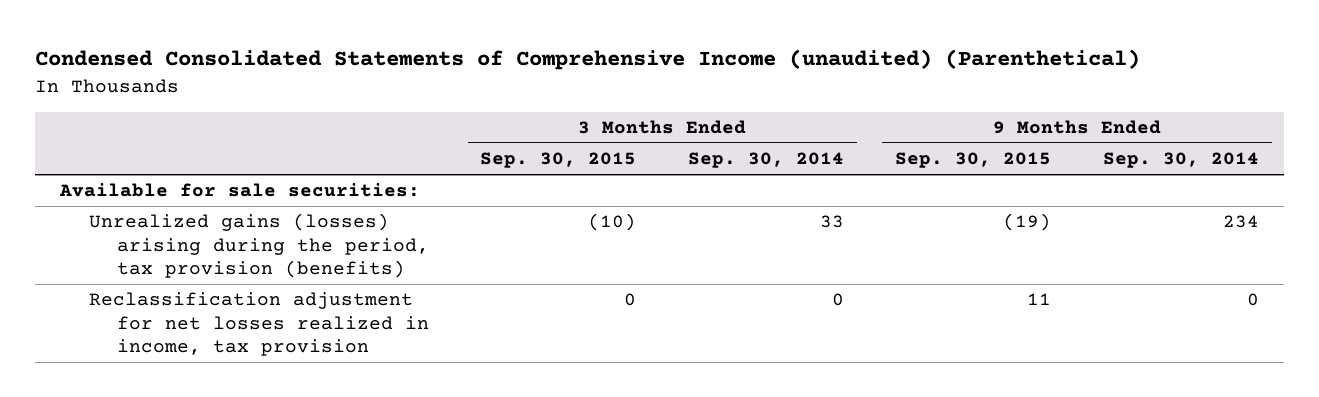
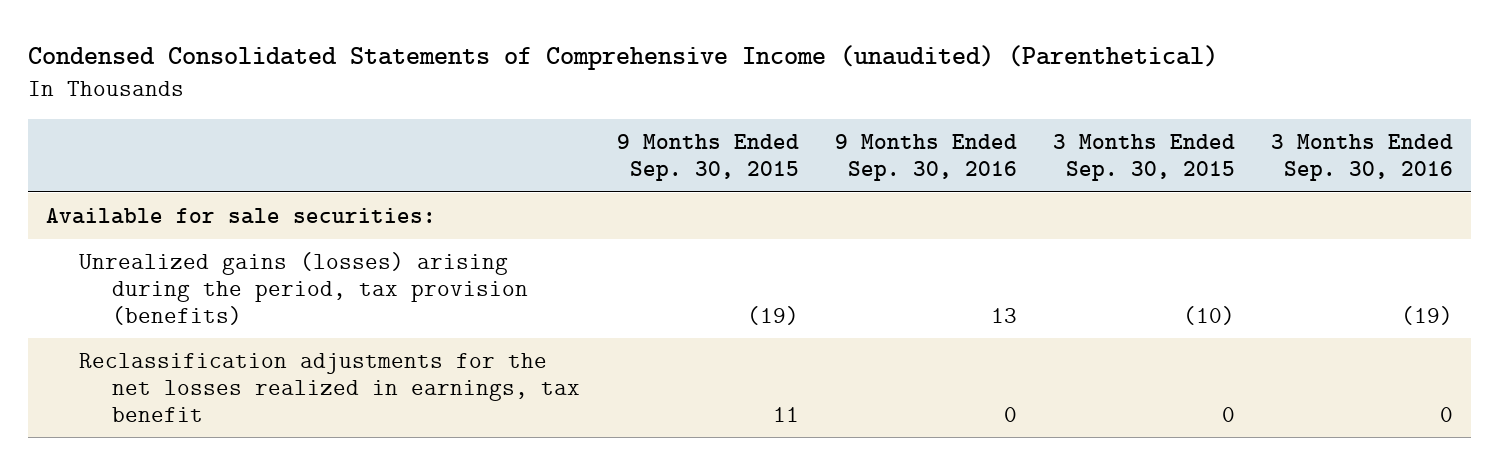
[687,152,844,169] Sep. 30, 2014 -> none
[1102,152,1259,169] Sep. 30, 2014 -> none
none -> [834,133,1017,181] 9 Months Ended Sep. 30, 2016
none -> [1270,133,1453,181] 3 Months Ended Sep. 30, 2016
[88,292,430,356] Reclassification adjustment for net losses realized in income, tax provision -> [79,352,581,422] Reclassification adjustments for the net losses realized in earnings, tax benefit

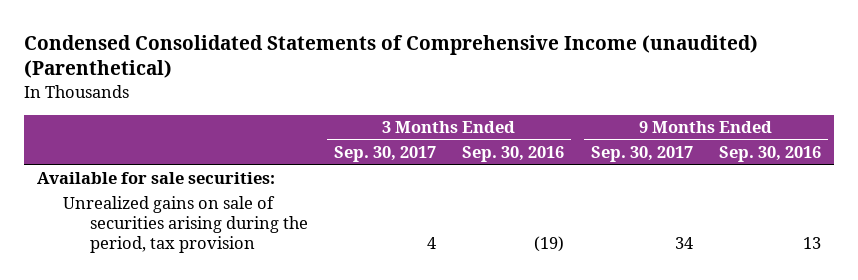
[616,133,799,181] 9 Months Ended Sep. 30, 2015 -> none
[1052,133,1235,181] 3 Months Ended Sep. 30, 2015 -> none
none -> [334,146,437,163] Sep. 30, 2017
none -> [590,146,693,163] Sep. 30, 2017
[79,352,581,422] Reclassification adjustments for the net losses realized in earnings, tax benefit -> none
[79,251,529,325] Unrealized gains (losses) arising during the period, tax provision (benefits) -> [63,196,308,254] Unrealized gains on sale of securities arising during the period, tax provision

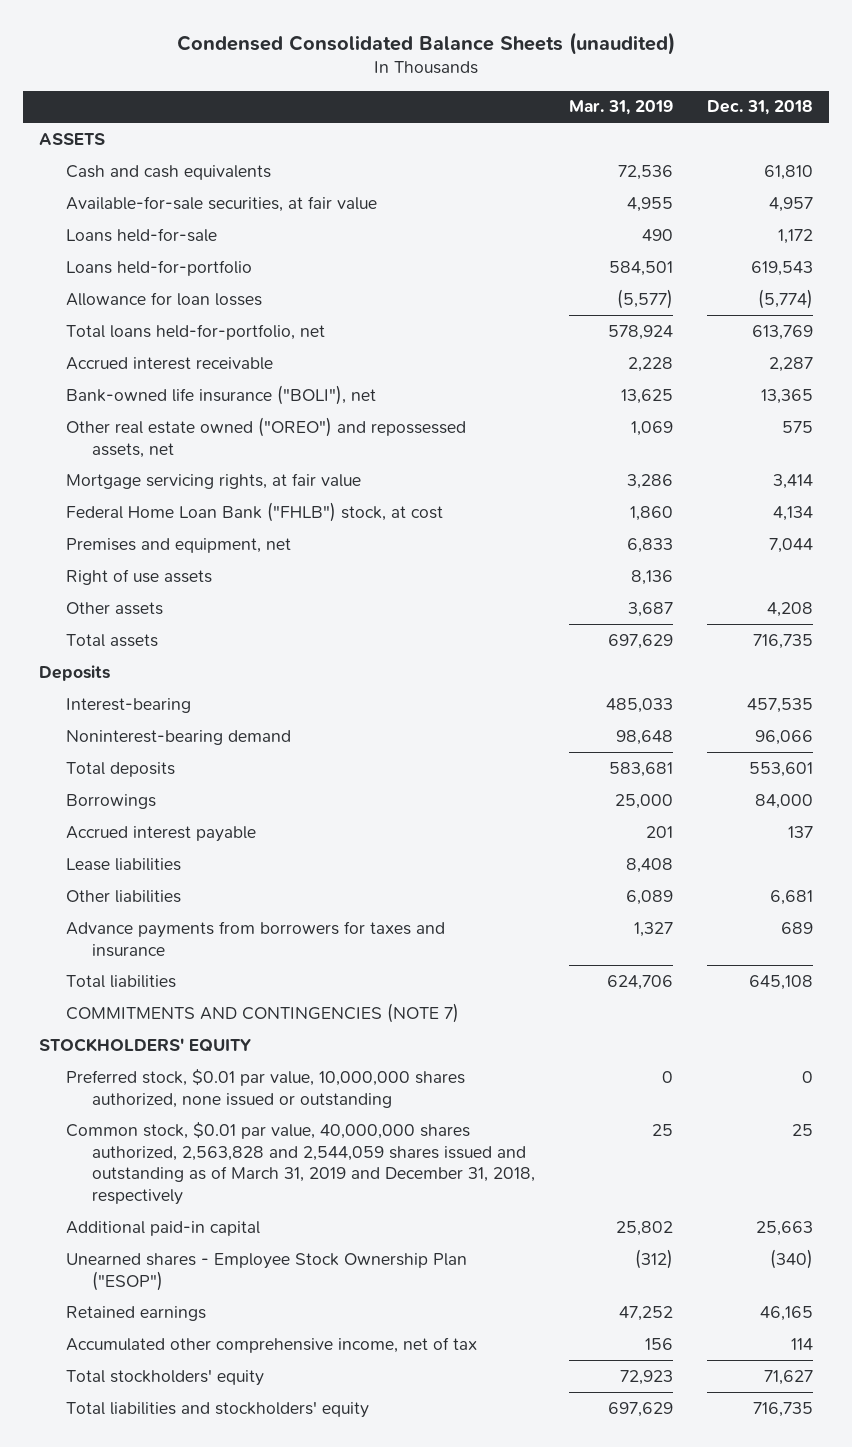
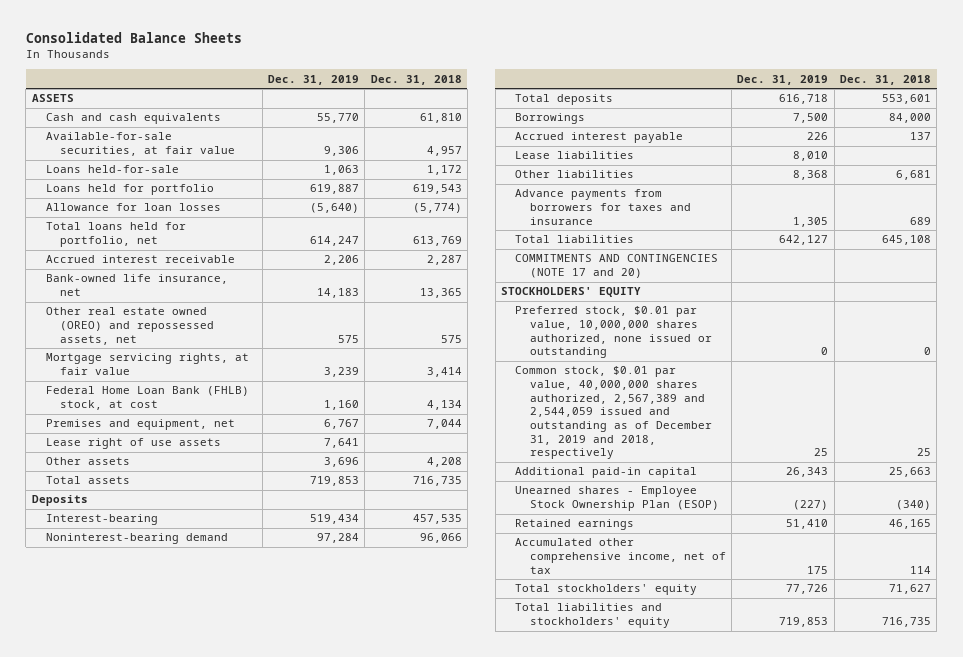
[176,31,675,55] Condensed Consolidated Balance Sheets (unaudited) -> [25,32,242,44] Consolidated Balance Sheets
[568,100,673,116] Mar. 31, 2019 -> none
none -> [267,74,359,85] Dec. 31, 2019
[65,259,252,276] Loans held-for-portfolio -> [46,184,215,196] Loans held for portfolio
[65,323,325,340] Total loans held-for-portfolio, net -> [46,222,187,248] Total loans held for portfolio, net
[65,384,376,405] Bank-owned life insurance ("BOLI"), net -> [46,274,229,297] Bank-owned life insurance, net
[65,416,466,458] Other real estate owned ("OREO") and repossessed assets, net -> [46,307,215,345] Other real estate owned (OREO) and repossessed assets, net
[65,501,443,522] Federal Home Loan Bank ("FHLB") stock, at cost -> [46,386,250,411] Federal Home Loan Bank (FHLB) stock, at cost
[65,568,212,585] Right of use assets -> [46,438,222,450] Lease right of use assets
[65,1002,459,1023] COMMITMENTS AND CONTINGENCIES (NOTE 7) -> [515,254,719,279] COMMITMENTS AND CONTINGENCIES (NOTE 17 and 20)
[65,1121,536,1206] Common stock, $0.01 par value, 40,000,000 shares authorized, 2,563,828 and 2,544,059 shares issued and outstanding as of March 31, 2019 and December 31, 2018, respectively -> [515,366,712,460] Common stock, $0.01 par value, 40,000,000 shares authorized, 2,567,389 and 2,544,059 issued and outstanding as of December 31, 2019 and 2018, respectively
[65,1252,467,1291] Unearned shares - Employee Stock Ownership Plan ("ESOP") -> [515,486,719,512] Unearned shares - Employee Stock Ownership Plan (ESOP)

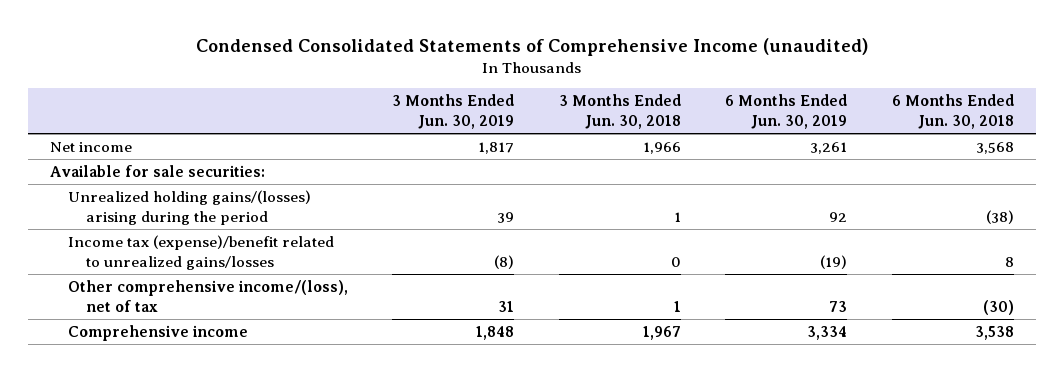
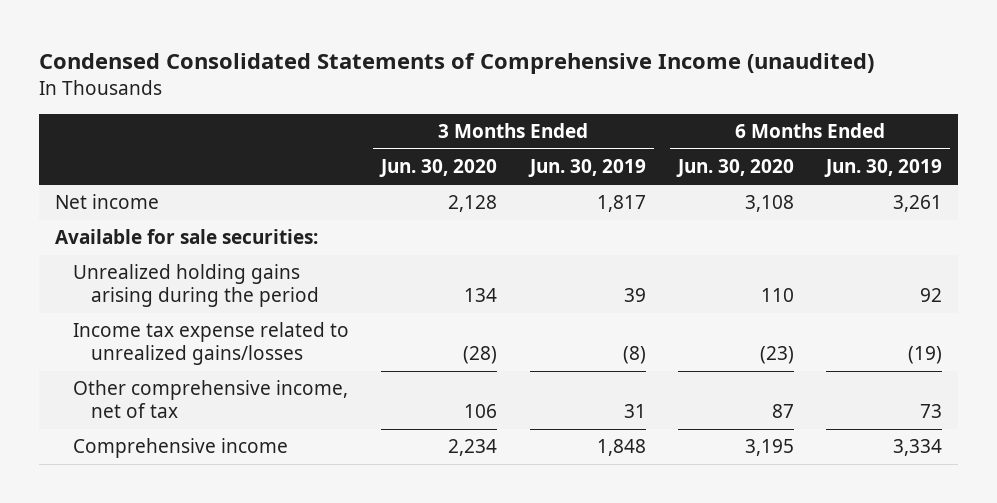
[558,94,681,130] 3 Months Ended Jun. 30, 2018 -> none
[891,94,1014,130] 6 Months Ended Jun. 30, 2018 -> none
none -> [379,159,498,178] Jun. 30, 2020
none -> [675,159,794,178] Jun. 30, 2020
[67,189,311,225] Unrealized holding gains/(losses) arising during the period -> [72,264,319,308] Unrealized holding gains arising during the period
[67,234,334,270] Income tax (expense)/benefit related to unrealized gains/losses -> [72,322,349,366] Income tax expense related to unrealized gains/losses
[67,279,348,312] Other comprehensive income/(loss), net of tax -> [72,380,348,419] Other comprehensive income, net of tax

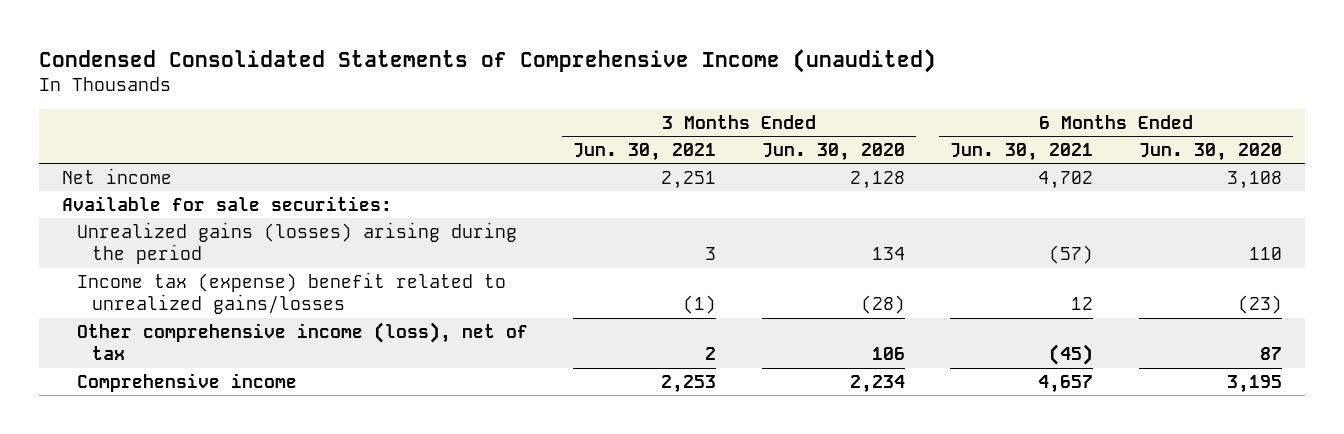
[527,159,646,178] Jun. 30, 2019 -> none
[824,159,943,178] Jun. 30, 2019 -> none
none -> [573,143,717,162] Jun. 30, 2021
none -> [950,143,1094,162] Jun. 30, 2021
[72,264,319,308] Unrealized holding gains arising during the period -> [77,221,518,265] Unrealized gains (losses) arising during the period
[72,322,349,366] Income tax expense related to unrealized gains/losses -> [77,271,507,315] Income tax (expense) benefit related to unrealized gains/losses
[72,380,348,419] Other comprehensive income, net of tax -> [77,321,529,361] Other comprehensive income (loss), net of tax

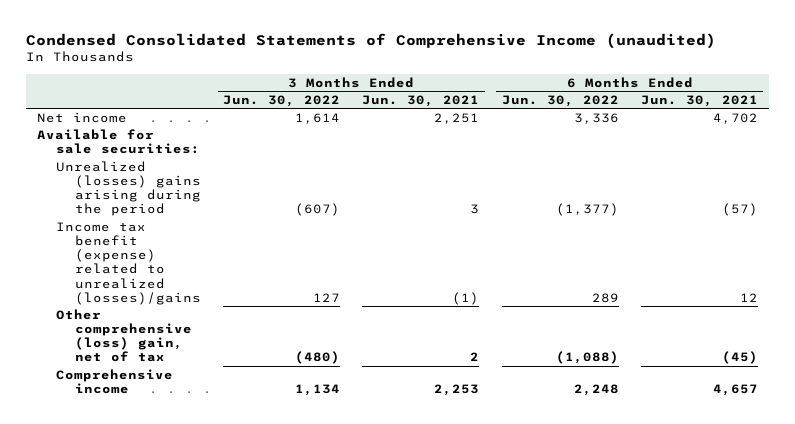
[761,143,905,162] Jun. 30, 2020 -> none
[1138,143,1282,162] Jun. 30, 2020 -> none
none -> [223,95,341,108] Jun. 30, 2022
none -> [501,95,619,108] Jun. 30, 2022
[77,221,518,265] Unrealized gains (losses) arising during the period -> [56,160,202,217] Unrealized (losses) gains arising during the period
[77,271,507,315] Income tax (expense) benefit related to unrealized gains/losses -> [56,221,202,305] Income tax benefit (expense) related to unrealized (losses)/gains
[77,321,529,361] Other comprehensive income (loss), net of tax -> [56,308,193,363] Other comprehensive (loss) gain, net of tax

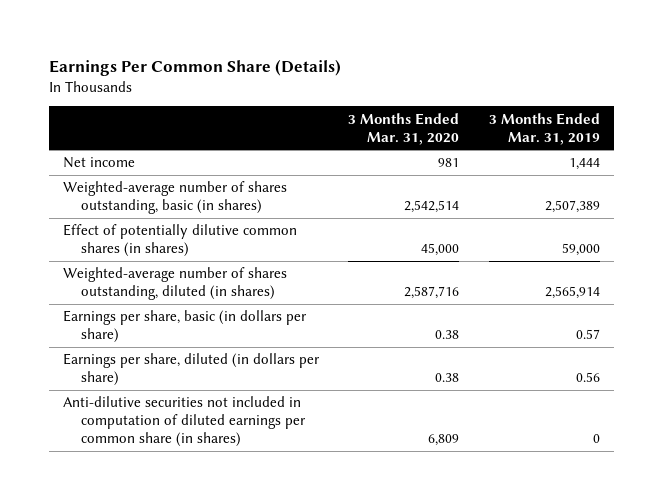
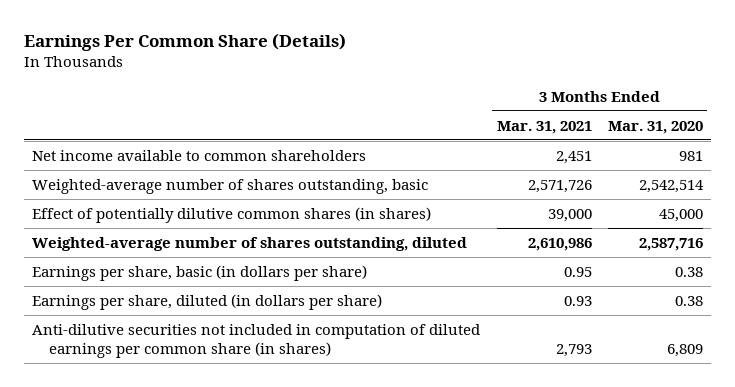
[488,112,600,145] 3 Months Ended Mar. 31, 2019 -> none
none -> [496,120,592,134] Mar. 31, 2021
[63,157,136,169] Net income -> [32,149,367,161] Net income available to common shareholders
[63,181,288,215] Weighted-average number of shares outstanding, basic (in shares) -> [32,178,429,194] Weighted-average number of shares outstanding, basic
[63,267,288,301] Weighted-average number of shares outstanding, diluted (in shares) -> [32,236,468,251] Weighted-average number of shares outstanding, diluted

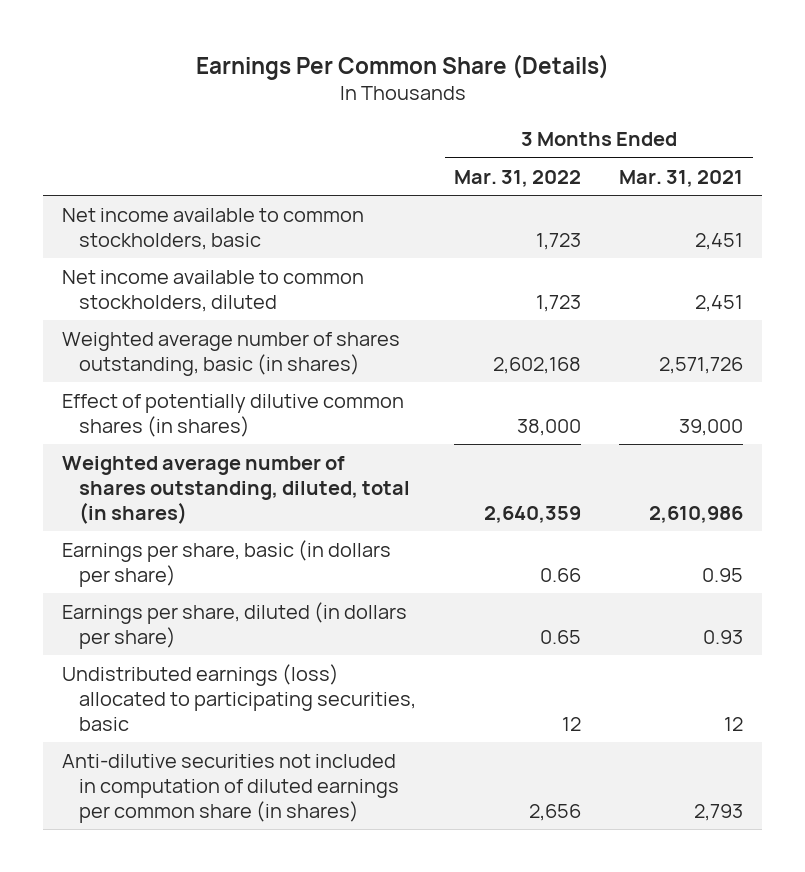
[607,120,703,134] Mar. 31, 2020 -> none
none -> [454,169,582,187] Mar. 31, 2022
[32,149,367,161] Net income available to common shareholders -> [62,208,365,250] Net income available to common stockholders, basic
none -> [62,270,365,312] Net income available to common stockholders, diluted
[32,178,429,194] Weighted-average number of shares outstanding, basic -> [62,332,401,376] Weighted average number of shares outstanding, basic (in shares)
[32,236,468,251] Weighted-average number of shares outstanding, diluted -> [62,456,411,524] Weighted average number of shares outstanding, diluted, total (in shares)
none -> [62,664,417,731] Undistributed earnings (loss) allocated to participating securities, basic

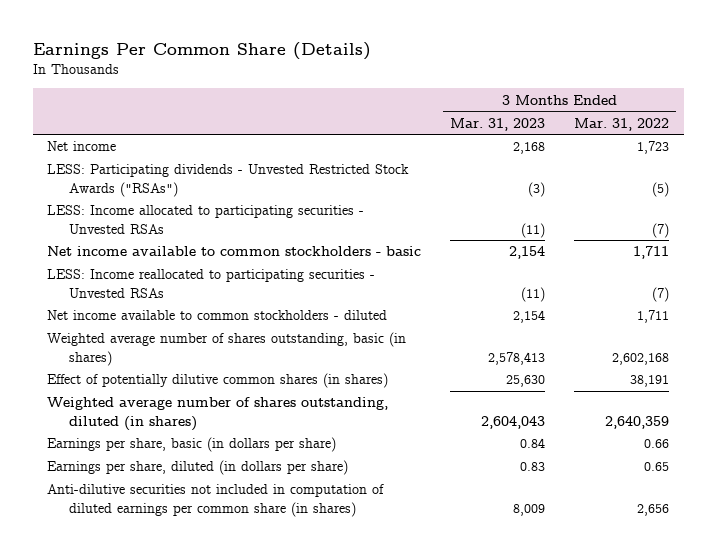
[619,169,744,187] Mar. 31, 2021 -> none
none -> [450,117,546,131] Mar. 31, 2023
none -> [47,141,117,152] Net income
none -> [47,164,410,197] LESS: Participating dividends - Unvested Restricted Stock Awards ("RSAs")
none -> [47,205,365,234] LESS: Income allocated to participating securities - Unvested RSAs
[62,208,365,250] Net income available to common stockholders, basic -> [47,246,422,257] Net income available to common stockholders - basic
[536,232,582,250] 1,723 -> [633,246,670,260] 1,711
none -> [47,269,376,298] LESS: Income reallocated to participating securities - Unvested RSAs
[62,270,365,312] Net income available to common stockholders, diluted -> [47,310,388,321] Net income available to common stockholders - diluted
[536,294,582,312] 1,723 -> [637,310,670,324] 1,711
[517,418,582,436] 38,000 -> [630,375,670,388] 38,191
[62,456,411,524] Weighted average number of shares outstanding, diluted, total (in shares) -> [47,397,389,431] Weighted average number of shares outstanding, diluted (in shares)
[62,664,417,731] Undistributed earnings (loss) allocated to participating securities, basic -> none

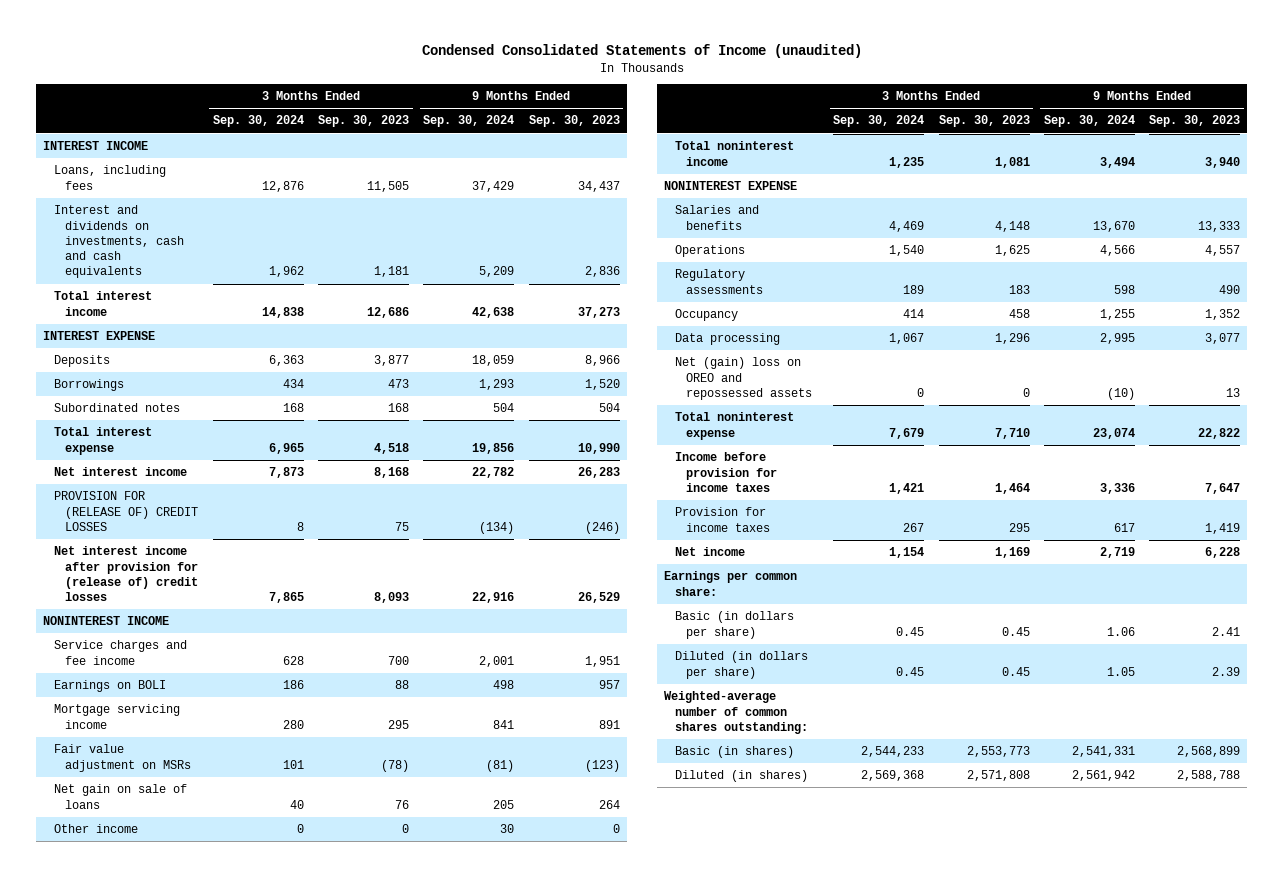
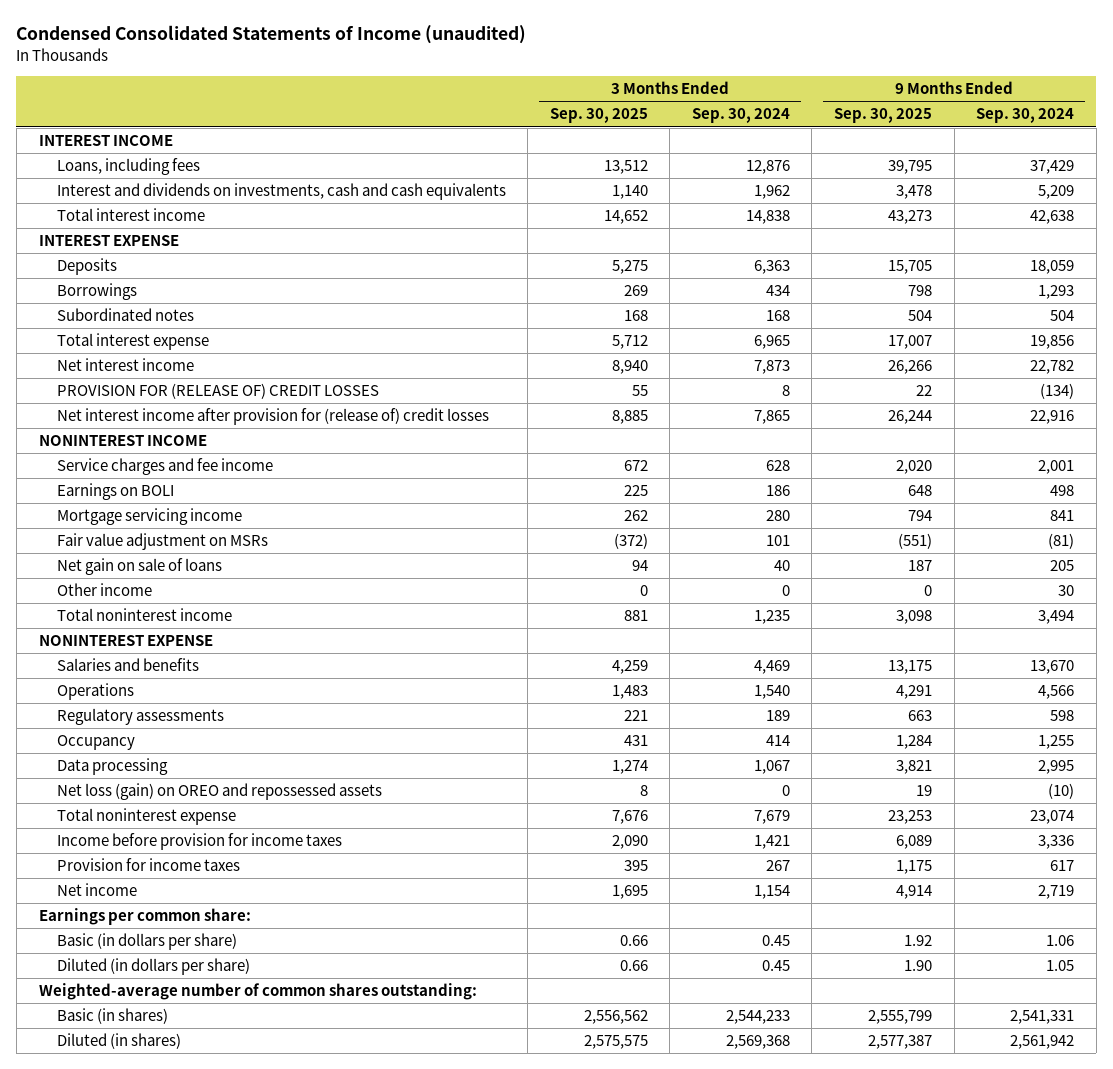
[317,115,409,128] Sep. 30, 2023 -> none
[528,115,620,128] Sep. 30, 2023 -> none
none -> [549,108,648,124] Sep. 30, 2025
none -> [834,108,933,124] Sep. 30, 2025
[675,357,813,400] Net (gain) loss on OREO and repossessed assets -> [56,783,382,801] Net loss (gain) on OREO and repossessed assets

